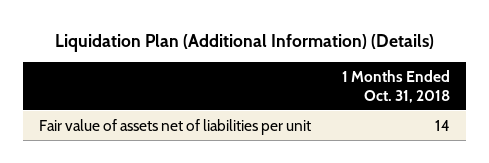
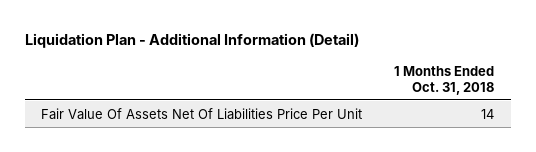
[54,34,434,53] Liquidation Plan (Additional Information) (Details) -> [25,33,360,49] Liquidation Plan - Additional Information (Detail)
[38,118,311,135] Fair value of assets net of liabilities per unit -> [41,107,363,120] Fair Value Of Assets Net Of Liabilities Price Per Unit

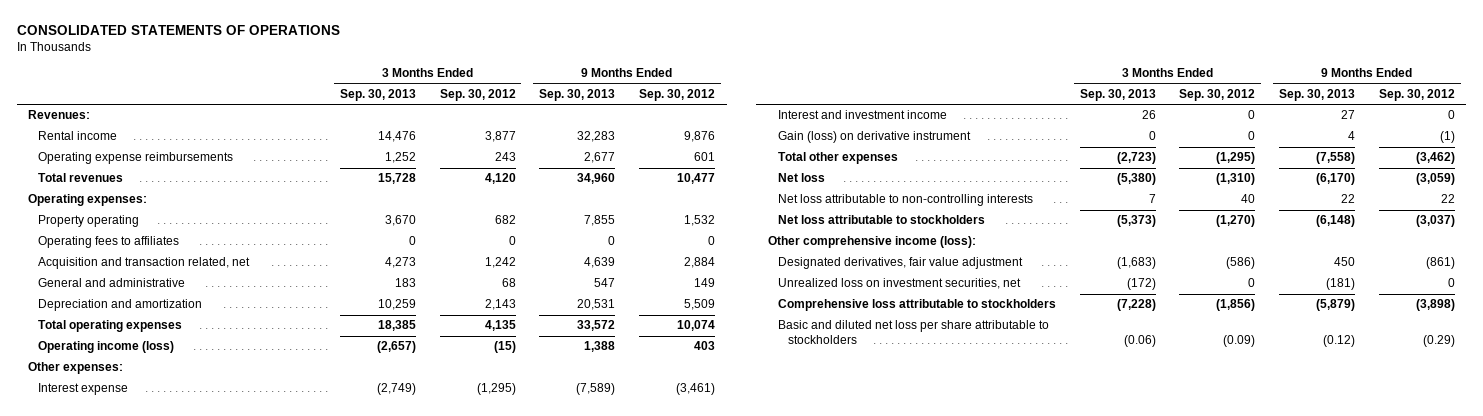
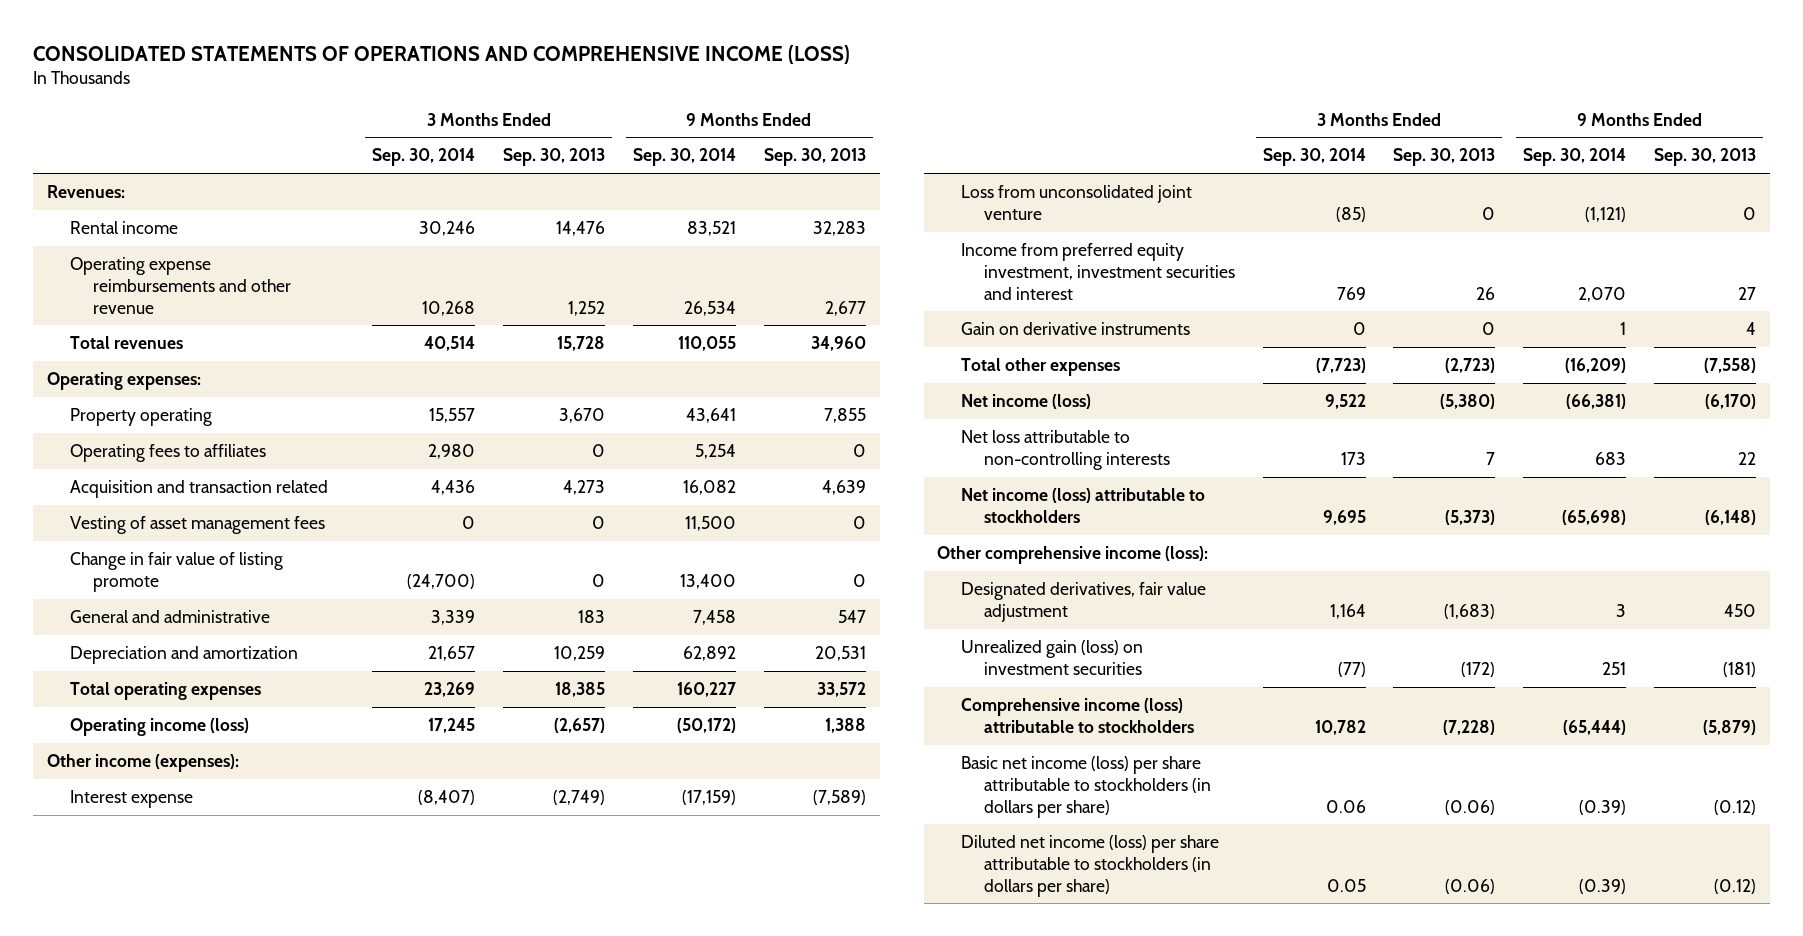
[16,25,340,36] CONSOLIDATED STATEMENTS OF OPERATIONS -> [33,44,851,64] CONSOLIDATED STATEMENTS OF OPERATIONS AND COMPREHENSIVE INCOME (LOSS)
[439,88,516,101] Sep. 30, 2012 -> none
[638,88,715,101] Sep. 30, 2012 -> none
none -> [372,148,476,167] Sep. 30, 2014
none -> [632,148,736,167] Sep. 30, 2014
[38,152,234,165] Operating expense reimbursements -> [70,256,292,314] Operating expense reimbursements and other revenue
[38,257,251,270] Acquisition and transaction related, net -> [70,479,329,498] Acquisition and transaction related
none -> [70,515,326,534] Vesting of asset management fees
none -> [70,551,284,592] Change in fair value of listing promote
[28,362,124,375] Other expenses: -> [47,753,240,772] Other income (expenses):
none -> [960,184,1192,220] Loss from unconsolidated joint venture
[778,110,948,120] Interest and investment income -> [960,242,1235,300] Income from preferred equity investment, investment securities and interest
[778,131,972,144] Gain (loss) on derivative instrument -> [960,321,1190,335] Gain on derivative instruments
[778,173,826,183] Net loss -> [960,393,1091,409] Net income (loss)
[778,215,986,225] Net loss attributable to stockholders -> [960,487,1205,523] Net income (loss) attributable to stockholders
[778,278,1022,290] Unrealized loss on investment securities, net -> [960,639,1143,675] Unrealized gain (loss) on investment securities
[778,299,1057,312] Comprehensive loss attributable to stockholders -> [960,697,1194,733] Comprehensive income (loss) attributable to stockholders
[778,320,1050,345] Basic and diluted net loss per share attributable to stockholders -> [960,755,1211,818] Basic net income (loss) per share attributable to stockholders (in dollars per share)
none -> [960,834,1219,897] Diluted net income (loss) per share attributable to stockholders (in dollars per share)

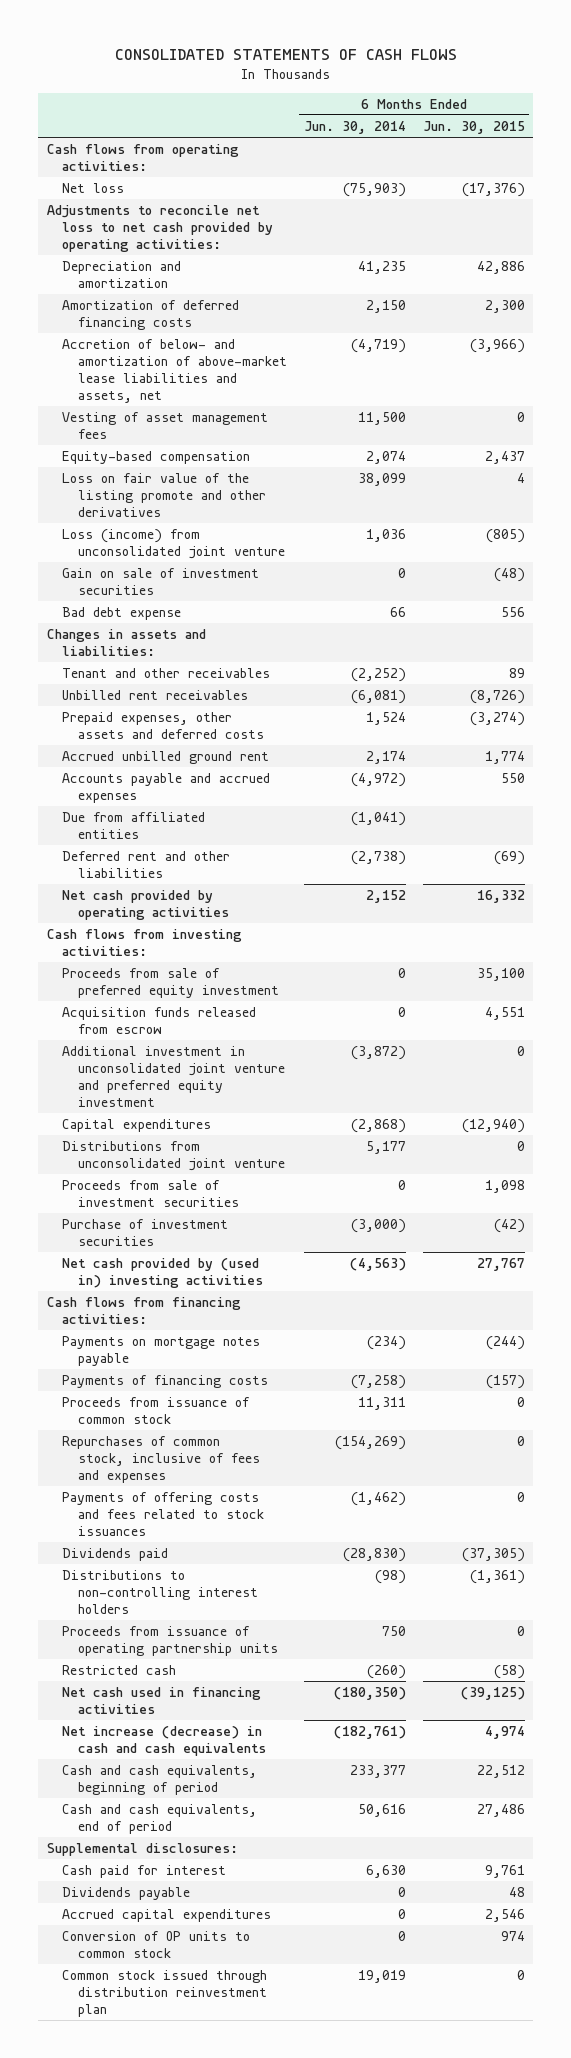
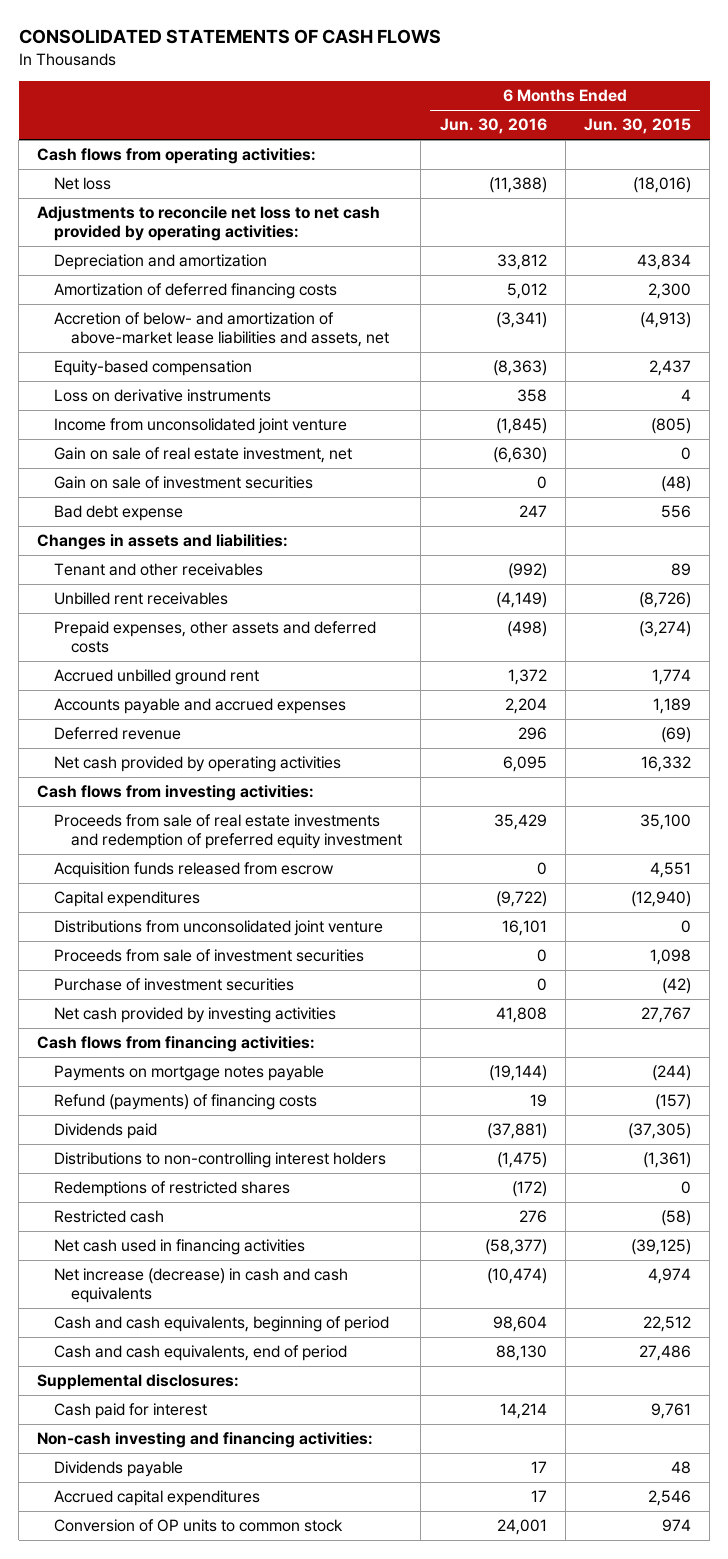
[303,120,406,134] Jun. 30, 2014 -> none
none -> [439,118,547,135] Jun. 30, 2016
[461,182,525,197] (17,376) -> [632,177,691,194] (18,016)
[476,260,525,274] 42,886 -> [636,254,691,271] 43,834
[62,411,269,439] Vesting of asset management fees -> none
[469,338,525,353] (3,966) -> [639,312,691,329] (4,913)
[62,472,266,518] Loss on fair value of the listing promote and other derivatives -> [54,389,272,403] Loss on derivative instruments
[62,528,285,559] Loss (income) from unconsolidated joint venture -> [54,418,348,435] Income from unconsolidated joint venture
none -> [54,447,353,464] Gain on sale of real estate investment, net
[62,811,206,839] Due from affiliated entities -> none
[500,772,525,783] 550 -> [652,698,691,715] 1,189
[62,850,231,878] Deferred rent and other liabilities -> [54,727,182,741] Deferred revenue
[62,967,279,998] Proceeds from sale of preferred equity investment -> [54,814,403,850] Proceeds from sale of real estate investments and redemption of preferred equity investment
[62,1045,285,1108] Additional investment in unconsolidated joint venture and preferred equity investment -> none
[62,1257,263,1288] Net cash provided by (used in) investing activities -> [54,1007,337,1024] Net cash provided by investing activities
[62,1396,251,1424] Proceeds from issuance of common stock -> none
[62,1435,260,1484] Repurchases of common stock, inclusive of fees and expenses -> none
[62,1491,264,1537] Payments of offering costs and fees related to stock issuances -> none
[62,1374,269,1388] Payments of financing costs -> [54,1094,318,1111] Refund (payments) of financing costs
[62,1625,278,1656] Proceeds from issuance of operating partnership units -> none
none -> [54,1181,291,1198] Redemptions of restricted shares
none -> [37,1432,374,1449] Non-cash investing and financing activities:
[62,1969,268,2018] Common stock issued through distribution reinvestment plan -> none

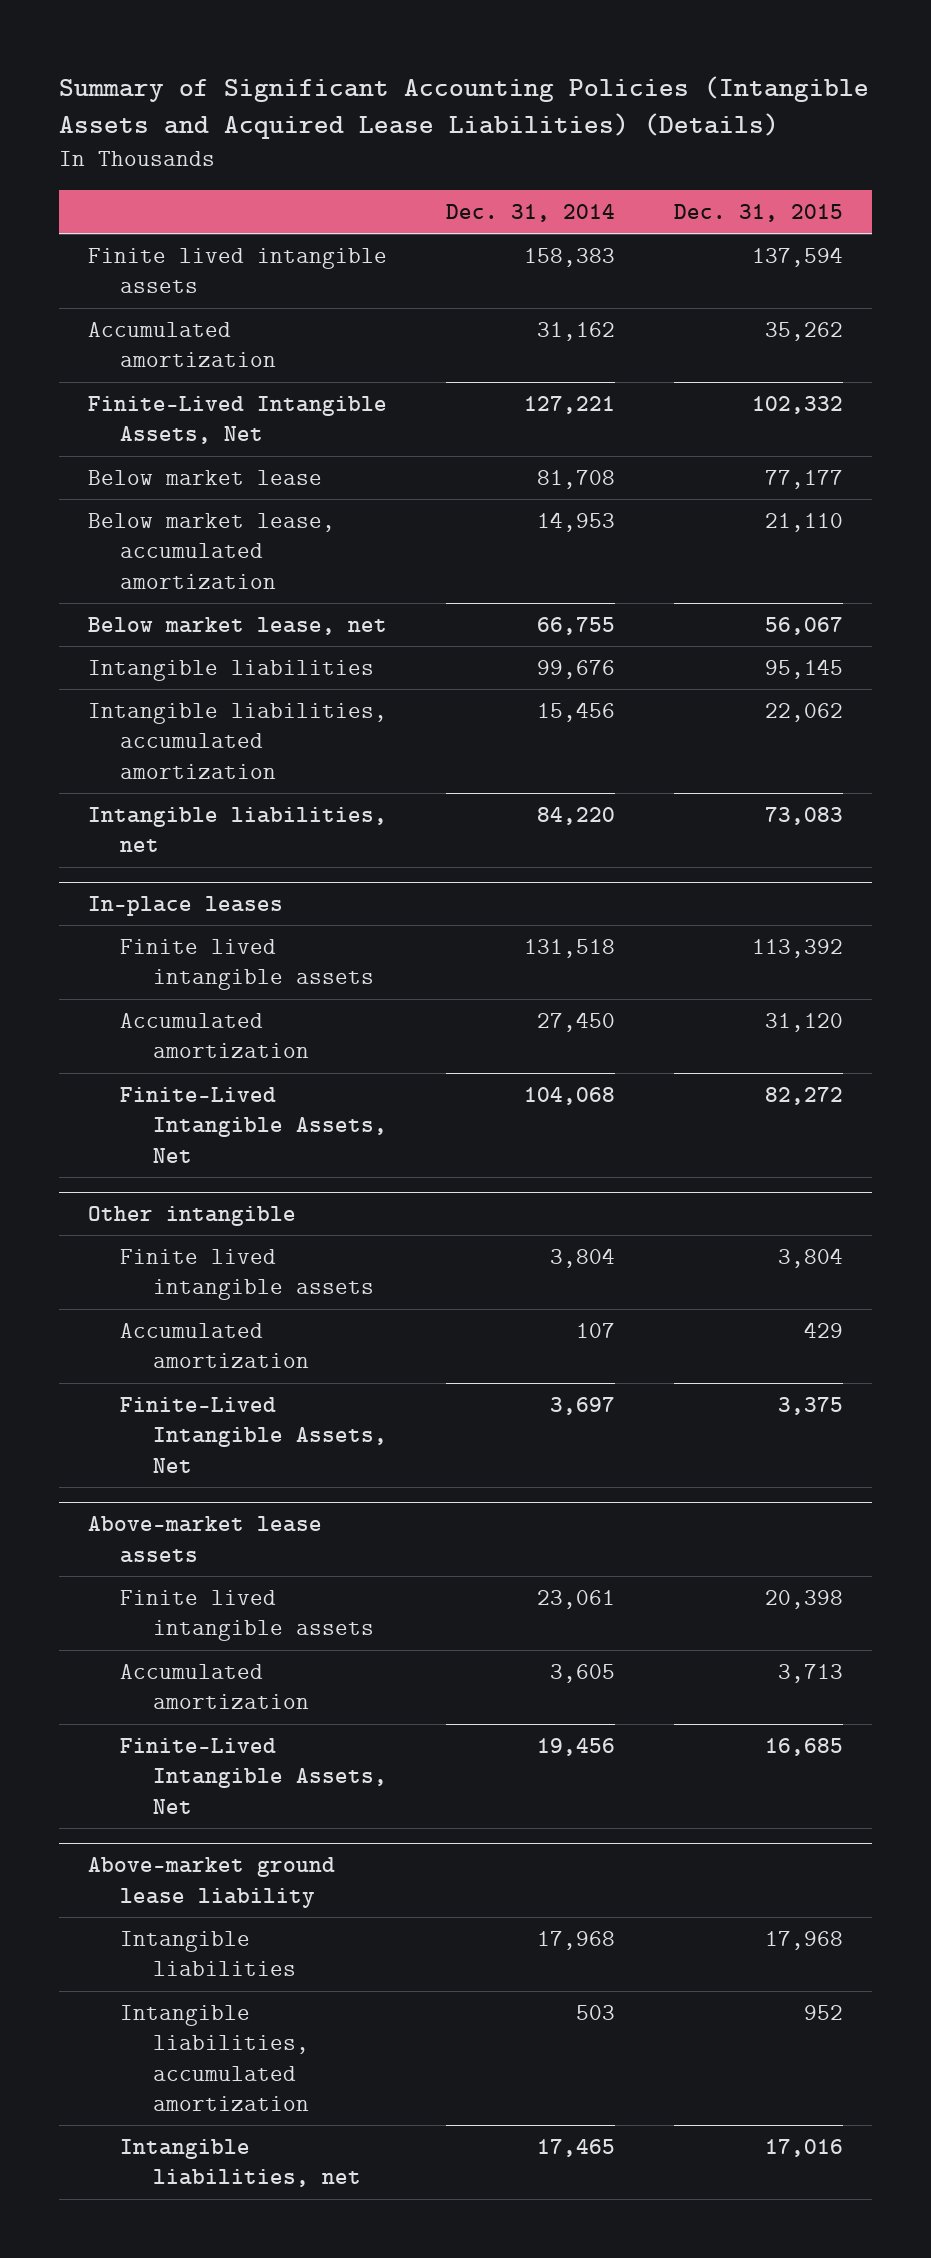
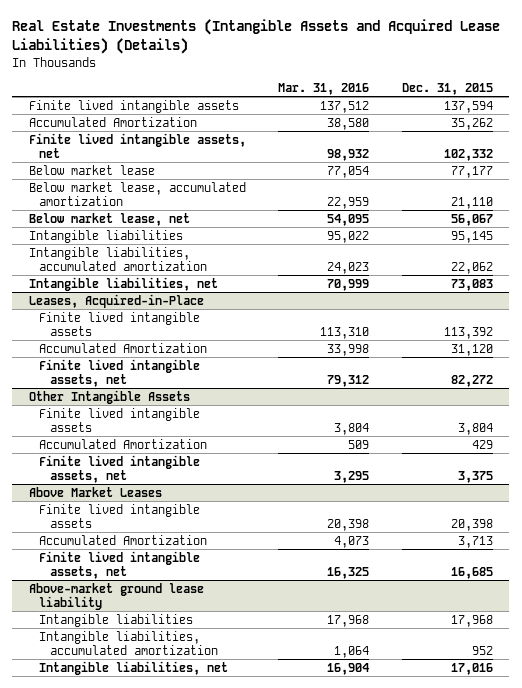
[58,75,869,140] Summary of Significant Accounting Policies (Intangible Assets and Acquired Lease Liabilities) (Details) -> [12,19,501,55] Real Estate Investments (Intangible Assets and Acquired Lease Liabilities) (Details)
[445,203,615,222] Dec. 31, 2014 -> none
none -> [278,82,370,95] Mar. 31, 2016
[88,321,277,368] Accumulated amortization -> [28,116,197,127] Accumulated Amortization
[88,395,388,445] Finite-Lived Intangible Assets, Net -> [28,132,246,158] Finite lived intangible assets, net
[88,896,284,917] In-place leases -> [28,293,204,308] Leases, Acquired-in-Place
[120,1012,309,1059] Accumulated amortization -> [39,342,208,353] Accumulated Amortization
[120,1086,387,1163] Finite-Lived Intangible Assets, Net -> [39,358,201,387] Finite lived intangible assets, net
[88,1206,297,1227] Other intangible -> [28,389,190,404] Other Intangible Assets
[120,1322,309,1369] Accumulated amortization -> [39,438,208,449] Accumulated Amortization
[120,1396,387,1473] Finite-Lived Intangible Assets, Net -> [39,454,201,483] Finite lived intangible assets, net
[88,1516,323,1563] Above-market lease assets -> [28,486,162,497] Above Market Leases
[120,1663,309,1710] Accumulated amortization -> [39,534,208,545] Accumulated Amortization
[120,1737,387,1814] Finite-Lived Intangible Assets, Net -> [39,550,201,579] Finite lived intangible assets, net

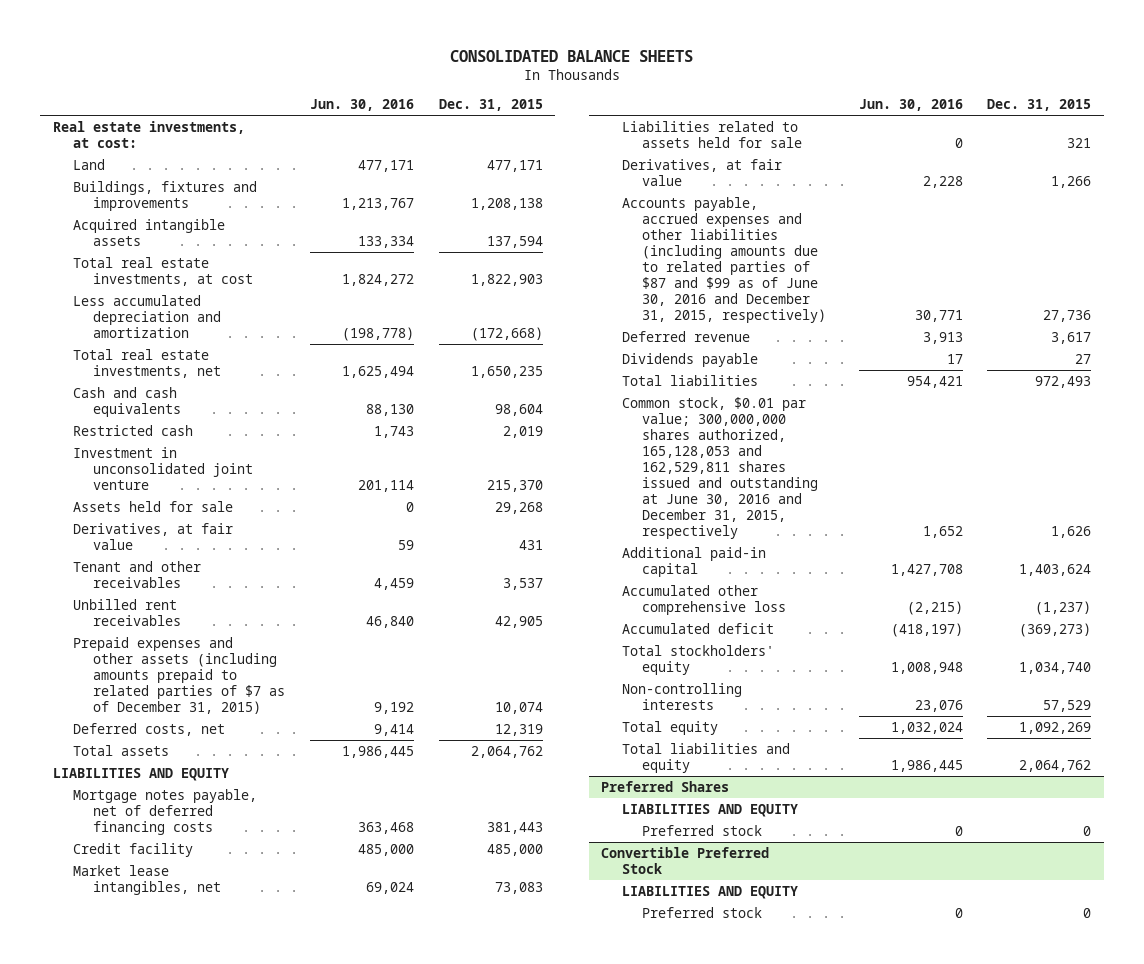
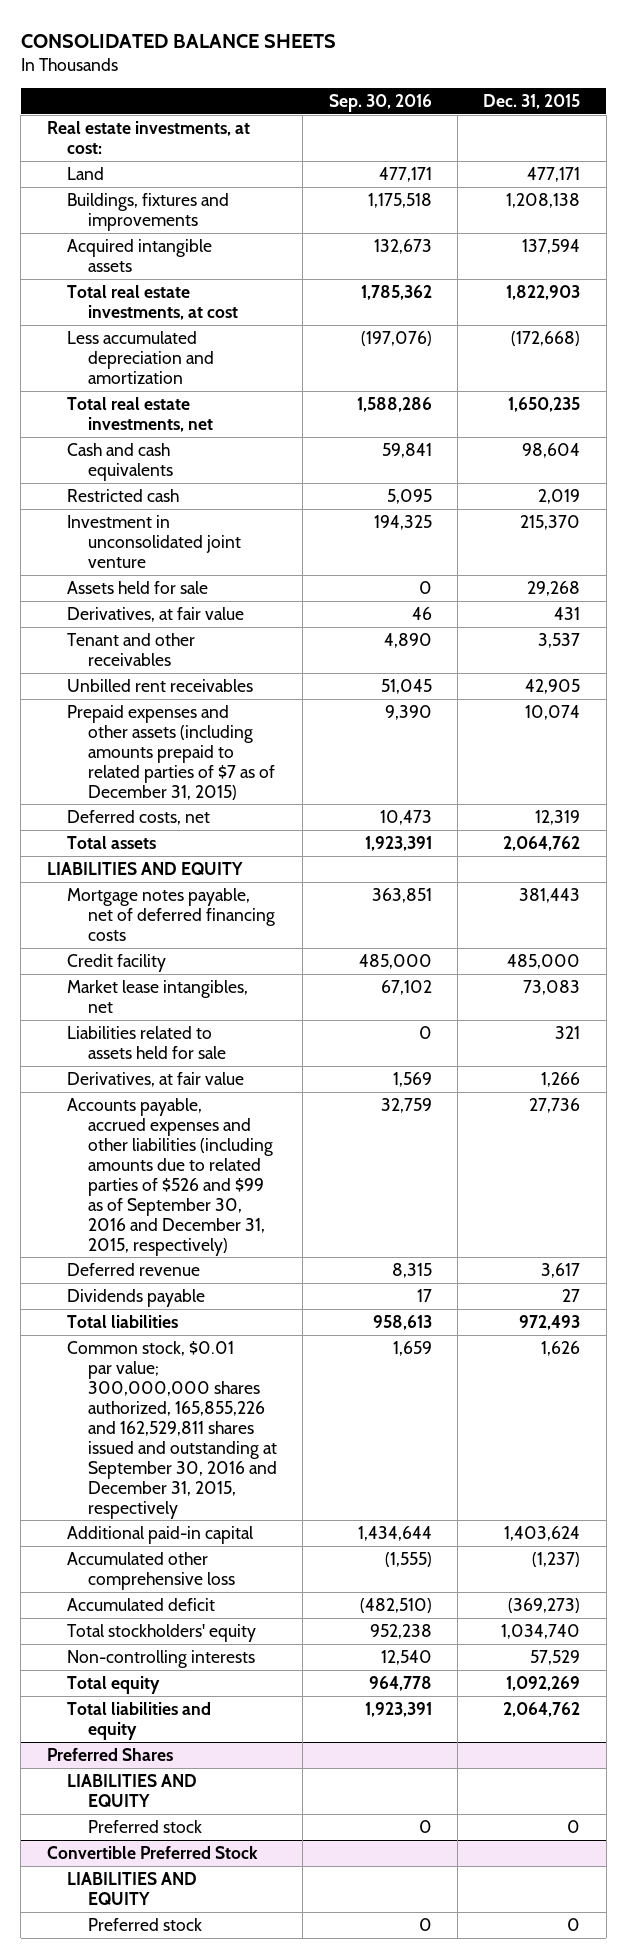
[310,99,415,112] Jun. 30, 2016 -> none
none -> [328,94,432,113] Sep. 30, 2016
[621,196,826,324] Accounts payable, accrued expenses and other liabilities (including amounts due to related parties of $87 and $99 as of June 30, 2016 and December 31, 2015, respectively) -> [67,1097,273,1256] Accounts payable, accrued expenses and other liabilities (including amounts due to related parties of $526 and $99 as of September 30, 2016 and December 31, 2015, respectively)
[621,396,818,540] Common stock, $0.01 par value; 300,000,000 shares authorized, 165,128,053 and 162,529,811 shares issued and outstanding at June 30, 2016 and December 31, 2015, respectively -> [67,1340,277,1519] Common stock, $0.01 par value; 300,000,000 shares authorized, 165,855,226 and 162,529,811 shares issued and outstanding at September 30, 2016 and December 31, 2015, respectively

